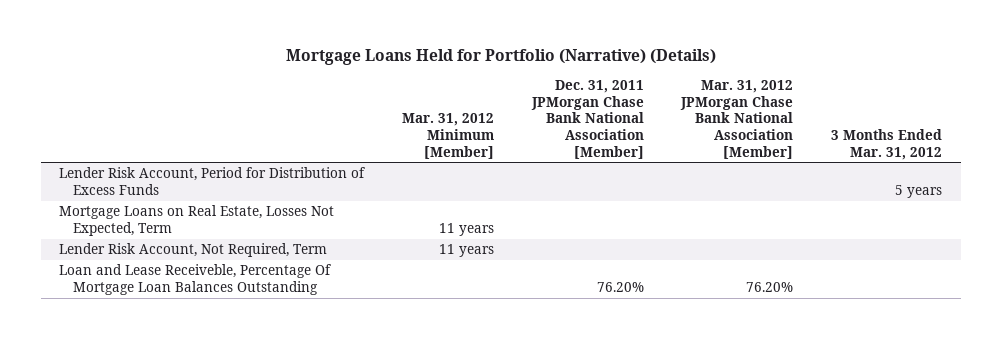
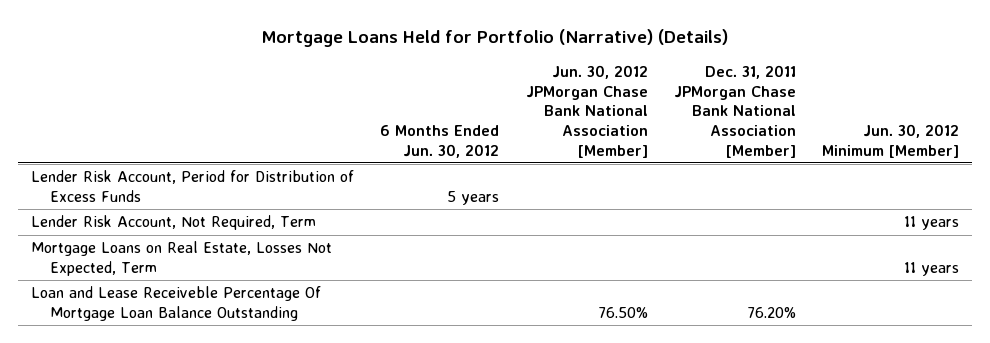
[401,113,494,159] Mar. 31, 2012 Minimum [Member] -> none
[680,79,794,159] Mar. 31, 2012 JPMorgan Chase Bank National Association [Member] -> none
[830,128,942,160] 3 Months Ended Mar. 31, 2012 -> none
none -> [380,124,500,158] 6 Months Ended Jun. 30, 2012
none -> [525,64,648,158] Jun. 30, 2012 JPMorgan Chase Bank National Association [Member]
none -> [822,123,960,158] Jun. 30, 2012 Minimum [Member]
[59,205,335,237] Mortgage Loans on Real Estate, Losses Not Expected, Term -> [31,241,333,276] Mortgage Loans on Real Estate, Losses Not Expected, Term
[59,264,332,296] Loan and Lease Receiveble, Percentage Of Mortgage Loan Balances Outstanding -> [31,286,322,321] Loan and Lease Receiveble Percentage Of Mortgage Loan Balance Outstanding

